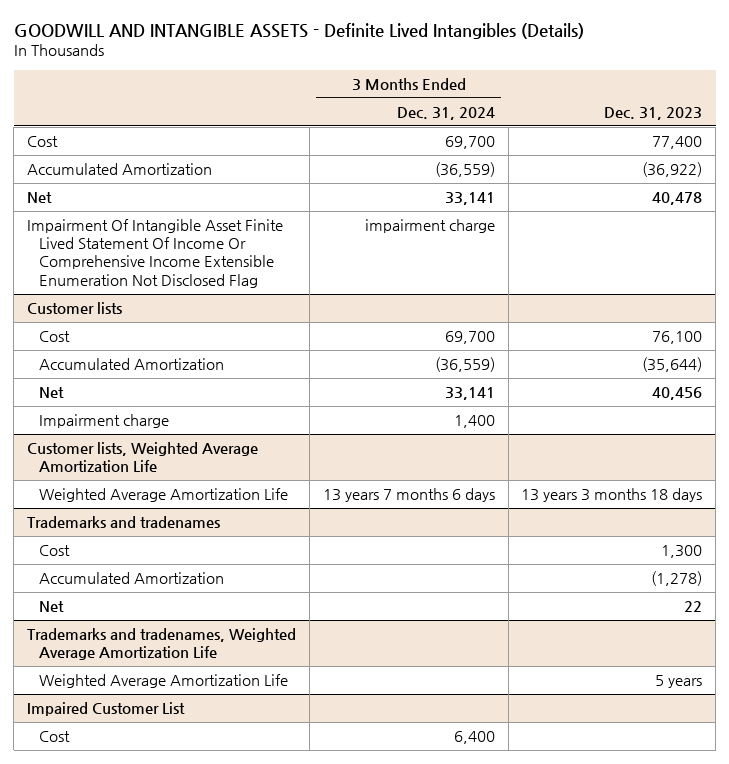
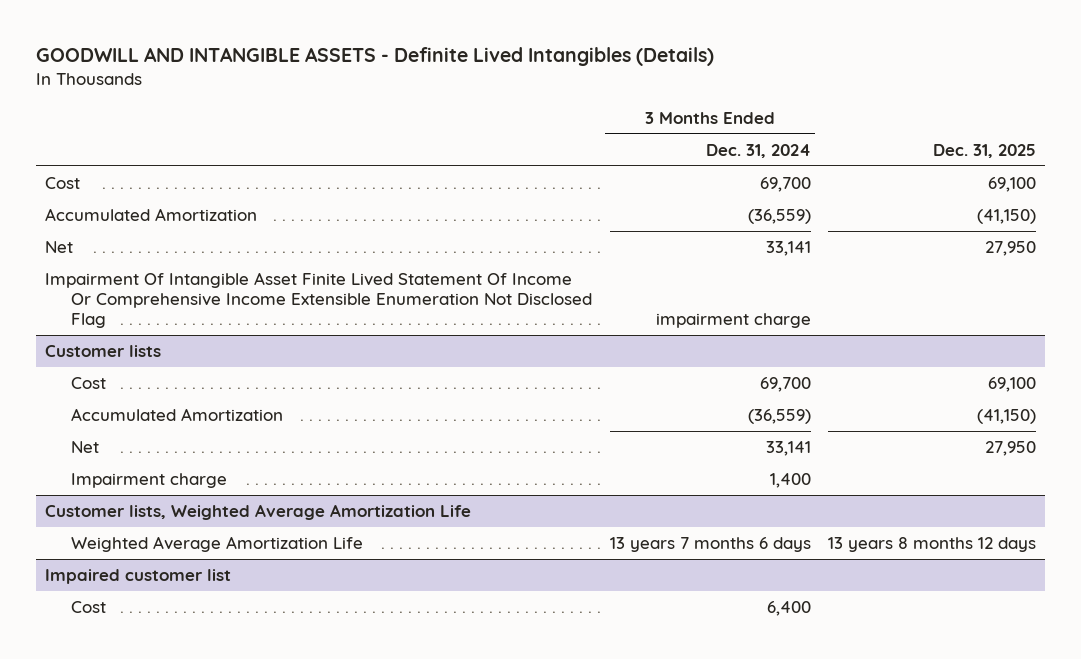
[604,106,703,120] Dec. 31, 2023 -> none
none -> [933,143,1037,158] Dec. 31, 2025
[27,516,221,529] Trademarks and tradenames -> none
[38,545,70,557] Cost -> none
[38,572,224,585] Accumulated Amortization -> none
[38,601,64,613] Net -> none
[27,628,297,661] Trademarks and tradenames, Weighted Average Amortization Life -> none
[38,674,288,689] Weighted Average Amortization Life -> none
[27,702,186,717] Impaired Customer List -> [44,568,231,584] Impaired customer list

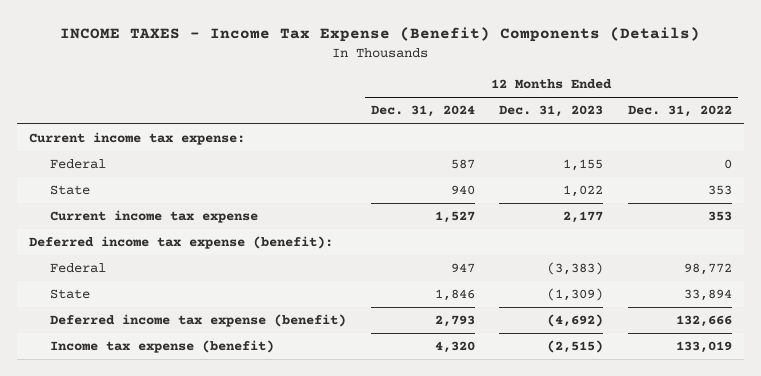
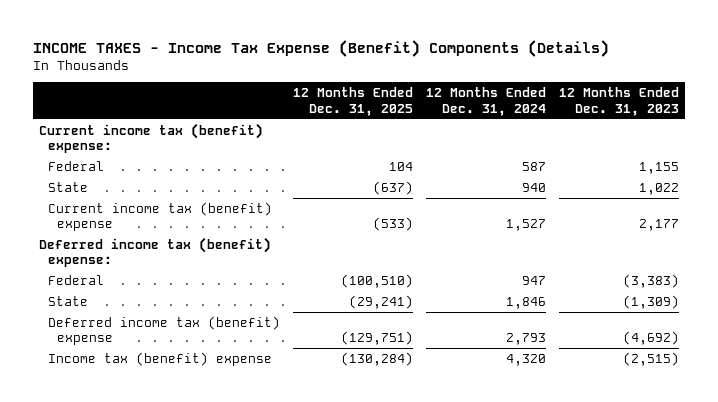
[627,105,732,118] Dec. 31, 2022 -> none
none -> [293,87,414,116] 12 Months Ended Dec. 31, 2025
[28,132,245,146] Current income tax expense: -> [39,122,264,154] Current income tax (benefit) expense:
[50,210,259,224] Current income tax expense -> [48,201,273,232] Current income tax (benefit) expense
[28,236,333,250] Deferred income tax expense (benefit): -> [39,236,272,268] Deferred income tax (benefit) expense:
[50,314,347,328] Deferred income tax expense (benefit) -> [48,315,281,346] Deferred income tax (benefit) expense
[50,340,275,354] Income tax expense (benefit) -> [48,351,273,366] Income tax (benefit) expense

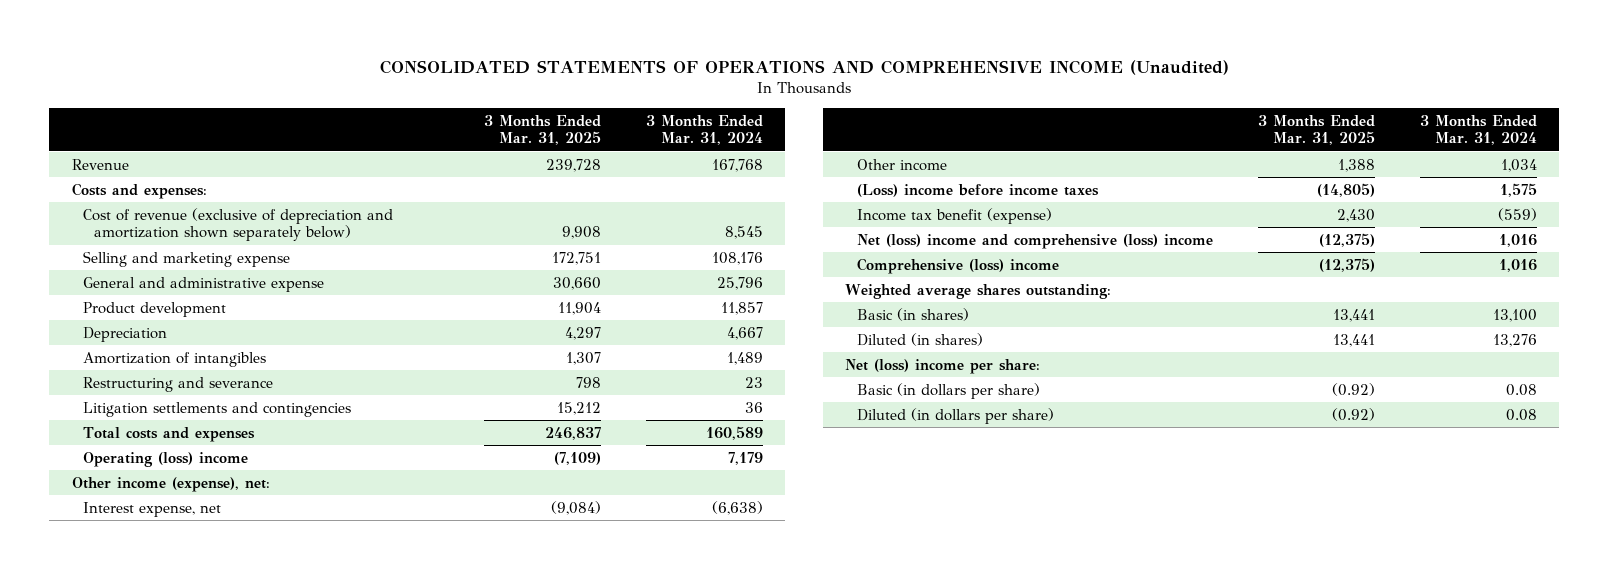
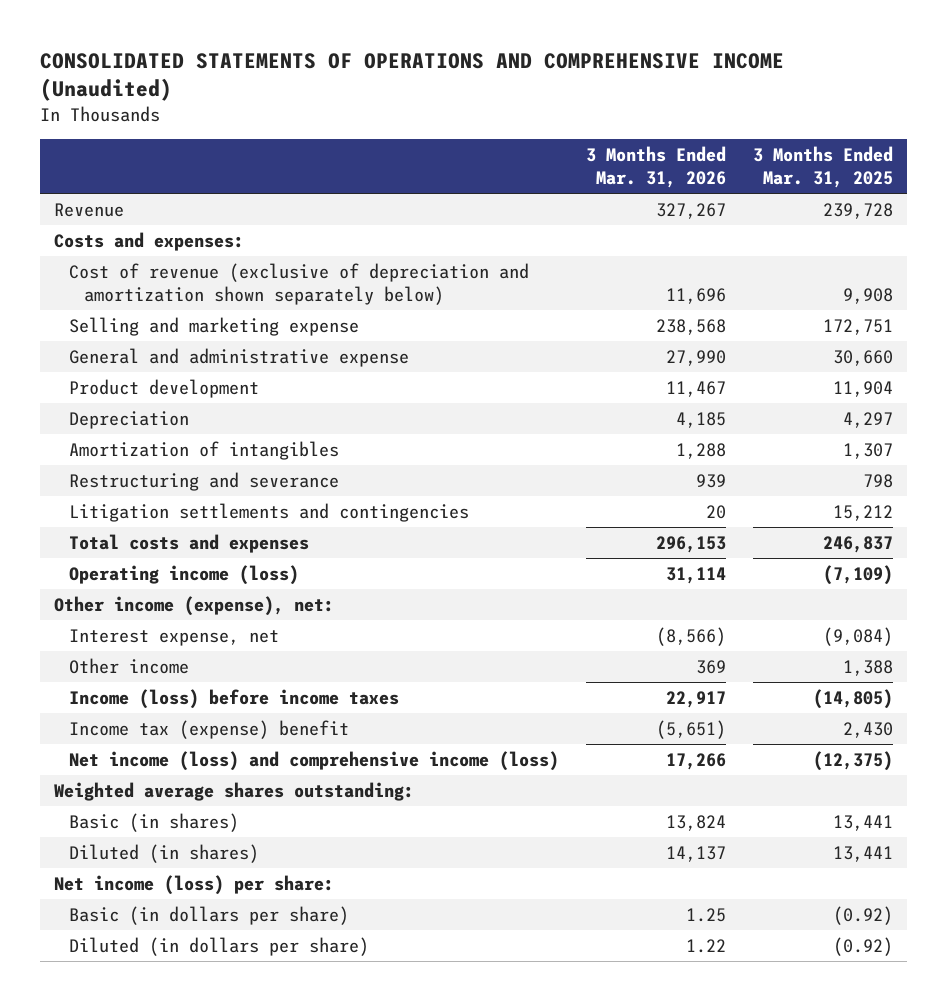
[645,114,763,146] 3 Months Ended Mar. 31, 2024 -> none
none -> [586,146,727,189] 3 Months Ended Mar. 31, 2026
[83,451,249,467] Operating (loss) income -> [68,564,299,585] Operating income (loss)
[856,257,1059,274] Comprehensive (loss) income -> none
[856,183,1099,197] (Loss) income before income taxes -> [68,688,399,709] Income (loss) before income taxes
[856,207,1052,224] Income tax benefit (expense) -> [68,719,349,739] Income tax (expense) benefit
[856,233,1213,249] Net (loss) income and comprehensive (loss) income -> [68,750,559,771] Net income (loss) and comprehensive income (loss)
[845,358,1041,374] Net (loss) income per share: -> [53,874,334,895] Net income (loss) per share:

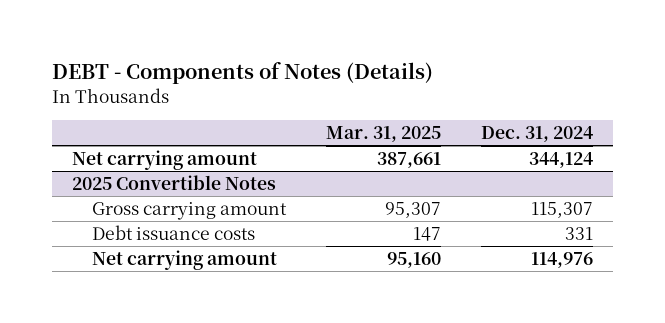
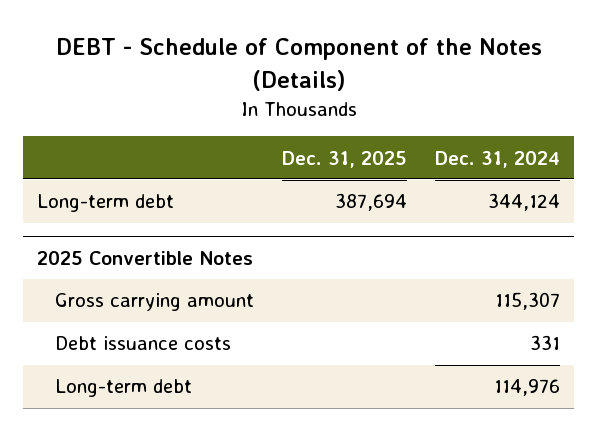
[52,62,434,85] DEBT - Components of Notes (Details) -> [55,38,542,91] DEBT - Schedule of Component of the Notes (Details)
[325,125,441,142] Mar. 31, 2025 -> none
none -> [281,150,407,168] Dec. 31, 2025
[72,149,258,170] Net carrying amount -> [37,194,175,213] Long-term debt
[91,249,277,270] Net carrying amount -> [54,379,192,398] Long-term debt

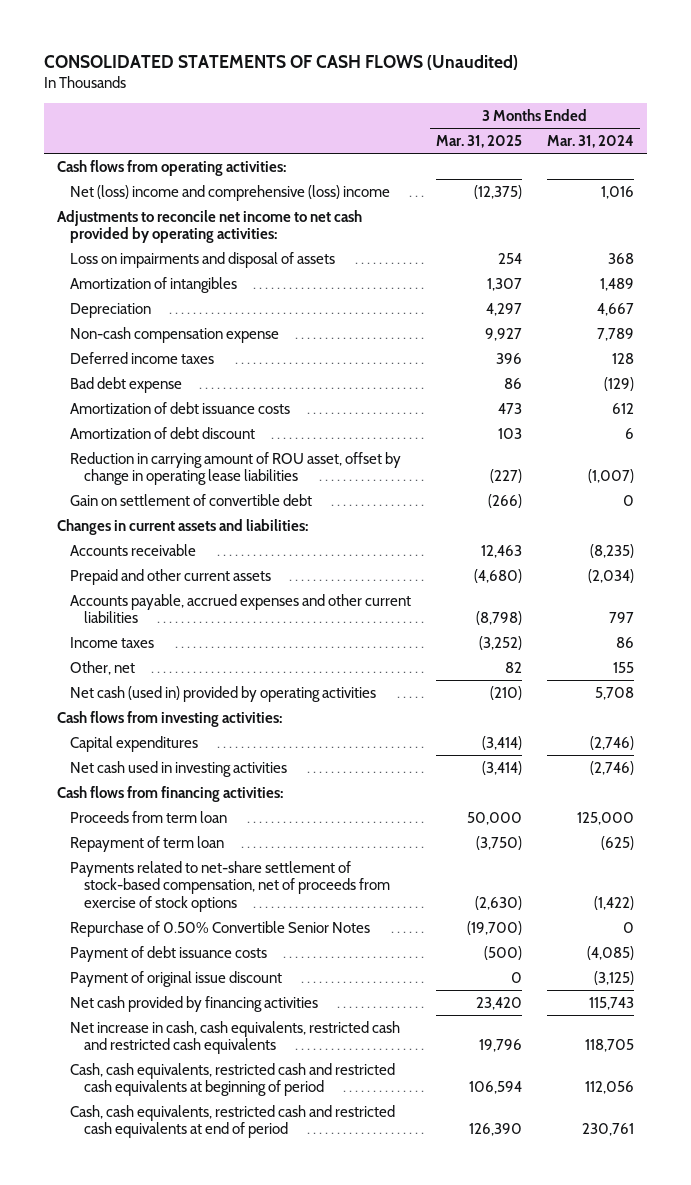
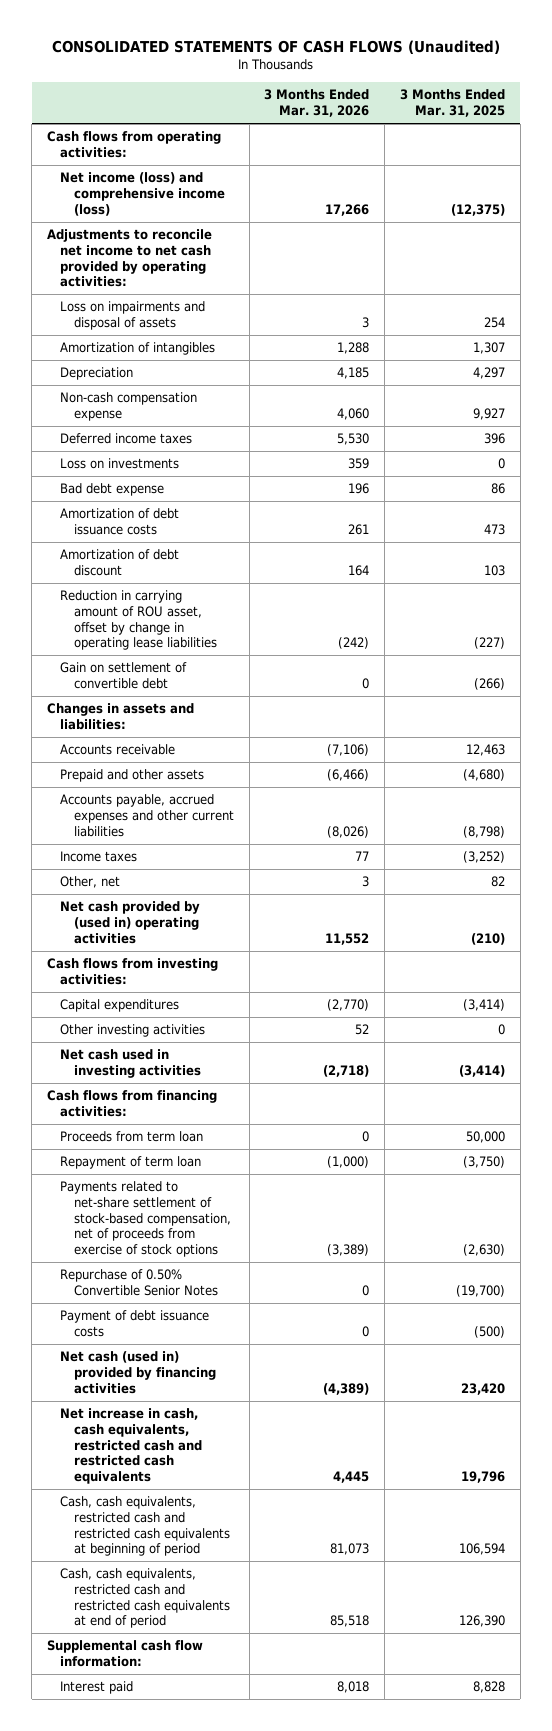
[547,135,635,149] Mar. 31, 2024 -> none
none -> [264,89,370,118] 3 Months Ended Mar. 31, 2026
[70,184,391,201] Net (loss) income and comprehensive (loss) income -> [60,172,225,216] Net income (loss) and comprehensive income (loss)
none -> [60,458,180,470] Loss on investments
[56,518,308,535] Changes in current assets and liabilities: -> [47,703,195,731] Changes in assets and liabilities:
[70,568,272,585] Prepaid and other current assets -> [60,769,205,783] Prepaid and other assets
[70,685,377,702] Net cash (used in) provided by operating activities -> [60,901,201,944] Net cash provided by (used in) operating activities
none -> [60,1024,206,1038] Other investing activities
[70,970,283,987] Payment of original issue discount -> none
[70,995,319,1012] Net cash provided by financing activities -> [60,1351,216,1394] Net cash (used in) provided by financing activities
none -> [47,1640,204,1668] Supplemental cash flow information:
none -> [60,1681,134,1695] Interest paid

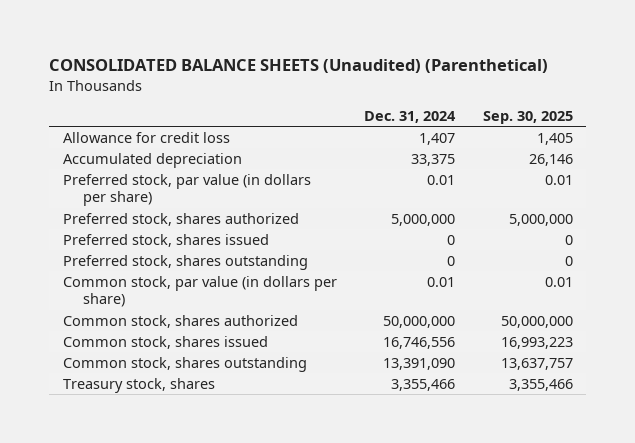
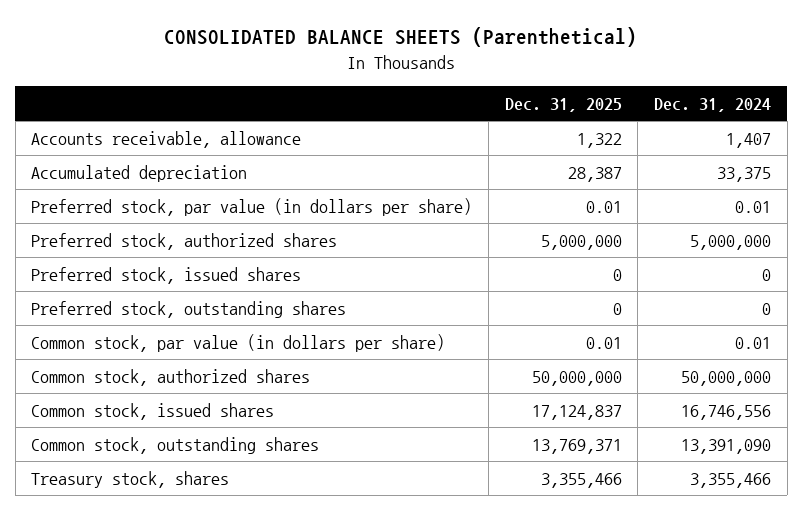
[48,59,548,74] CONSOLIDATED BALANCE SHEETS (Unaudited) (Parenthetical) -> [164,27,638,48] CONSOLIDATED BALANCE SHEETS (Parenthetical)
[482,110,573,124] Sep. 30, 2025 -> none
none -> [504,97,622,112] Dec. 31, 2025
[62,131,230,143] Allowance for credit loss -> [31,130,302,148] Accounts receivable, allowance
[62,212,299,226] Preferred stock, shares authorized -> [31,232,338,250] Preferred stock, authorized shares
[62,233,269,247] Preferred stock, shares issued -> [31,266,302,284] Preferred stock, issued shares
[62,254,308,270] Preferred stock, shares outstanding -> [31,300,347,318] Preferred stock, outstanding shares
[62,314,298,328] Common stock, shares authorized -> [31,368,311,386] Common stock, authorized shares
[62,335,268,349] Common stock, shares issued -> [31,402,275,420] Common stock, issued shares
[62,356,307,372] Common stock, shares outstanding -> [31,436,320,454] Common stock, outstanding shares

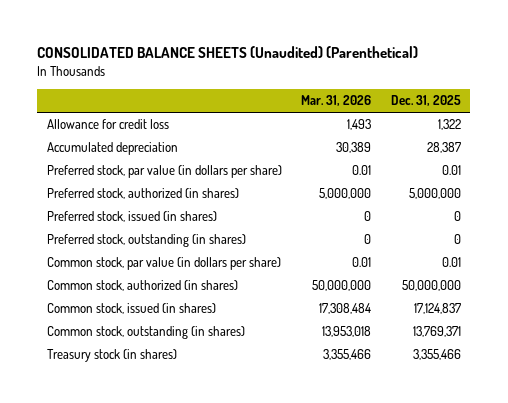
[164,27,638,48] CONSOLIDATED BALANCE SHEETS (Parenthetical) -> [37,45,419,58] CONSOLIDATED BALANCE SHEETS (Unaudited) (Parenthetical)
[654,97,772,112] Dec. 31, 2024 -> none
none -> [301,95,372,107] Mar. 31, 2026
[31,130,302,148] Accounts receivable, allowance -> [47,119,170,130] Allowance for credit loss
[31,232,338,250] Preferred stock, authorized shares -> [47,188,240,200] Preferred stock, authorized (in shares)
[31,266,302,284] Preferred stock, issued shares -> [47,211,218,223] Preferred stock, issued (in shares)
[31,300,347,318] Preferred stock, outstanding shares -> [47,234,247,248] Preferred stock, outstanding (in shares)
[31,368,311,386] Common stock, authorized shares -> [47,280,239,292] Common stock, authorized (in shares)
[31,402,275,420] Common stock, issued shares -> [47,303,217,315] Common stock, issued (in shares)
[31,436,320,454] Common stock, outstanding shares -> [47,326,246,340] Common stock, outstanding (in shares)
[31,470,230,488] Treasury stock, shares -> [47,349,178,363] Treasury stock (in shares)

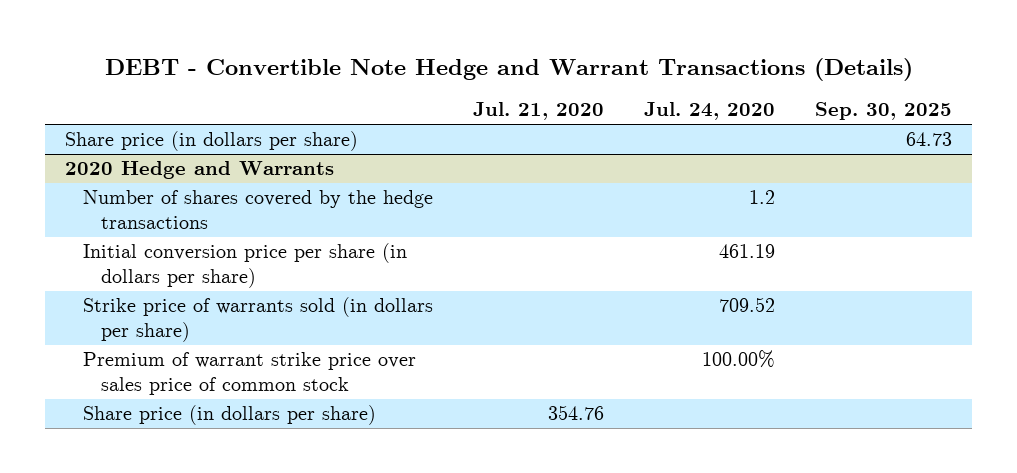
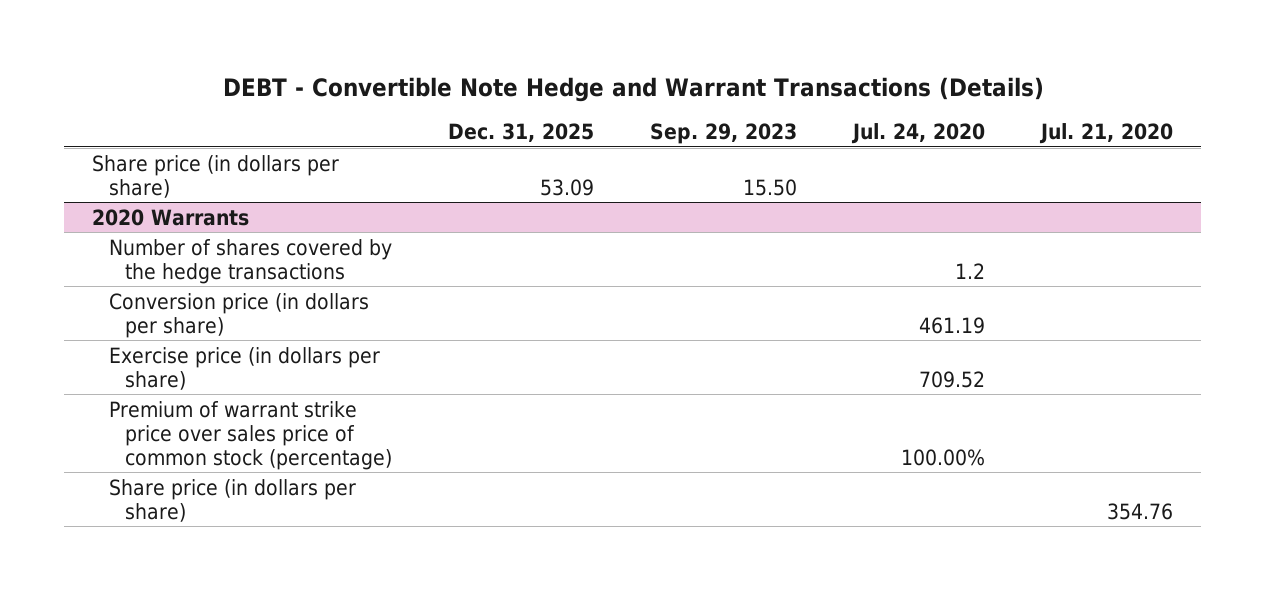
[815,102,953,121] Sep. 30, 2025 -> none
none -> [448,122,595,142] Dec. 31, 2025
none -> [650,122,798,144] Sep. 29, 2023
[64,161,334,180] 2020 Hedge and Warrants -> [92,208,250,226] 2020 Warrants
[83,243,408,288] Initial conversion price per share (in dollars per share) -> [108,292,369,338] Conversion price (in dollars per share)
[83,297,434,342] Strike price of warrants sold (in dollars per share) -> [108,346,380,390] Exercise price (in dollars per share)
[83,352,417,395] Premium of warrant strike price over sales price of common stock -> [108,400,393,470] Premium of warrant strike price over sales price of common stock (percentage)

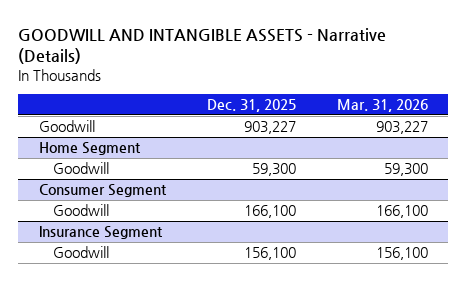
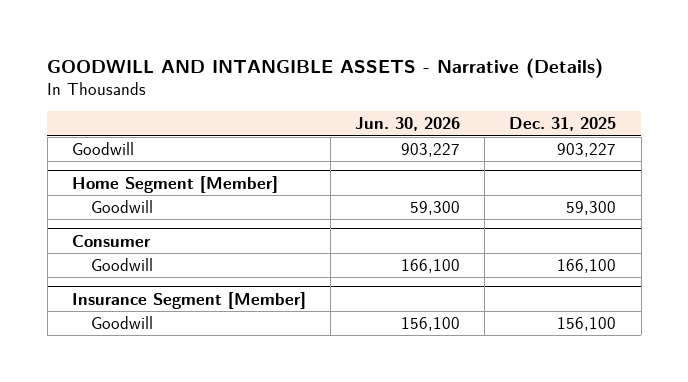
[336,99,428,113] Mar. 31, 2026 -> none
none -> [355,117,461,132] Jun. 30, 2026
[38,142,141,156] Home Segment -> [71,175,278,193] Home Segment [Member]
[38,184,167,198] Consumer Segment -> [71,234,151,247] Consumer
[38,226,163,240] Insurance Segment -> [71,291,306,309] Insurance Segment [Member]

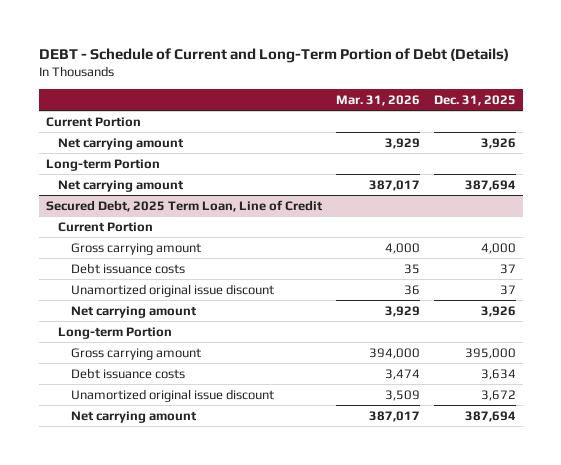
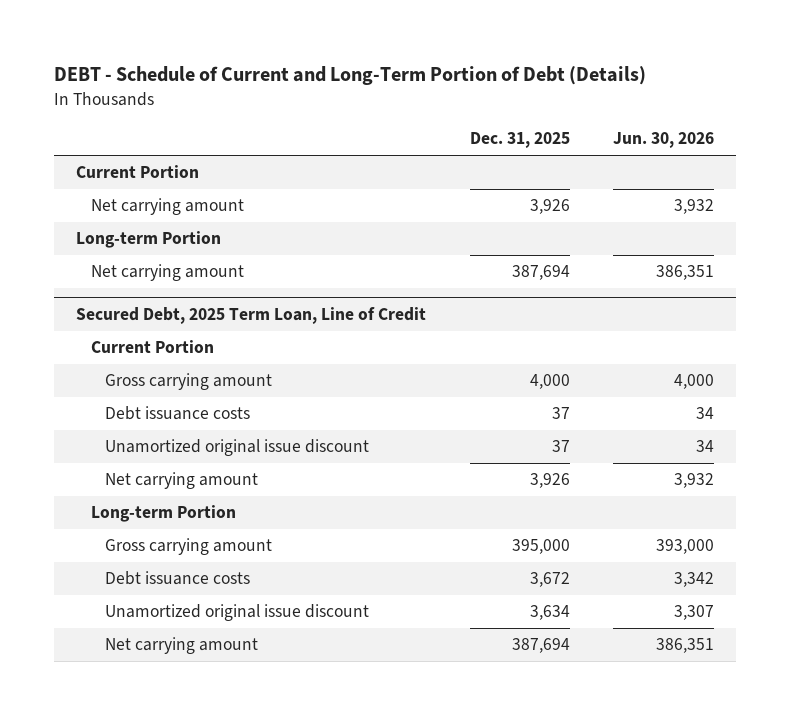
[335,94,420,106] Mar. 31, 2026 -> none
none -> [613,132,715,149] Jun. 30, 2026
[480,368,516,380] 3,634 -> [529,572,570,588] 3,672
[480,389,516,401] 3,672 -> [529,605,570,621] 3,634

